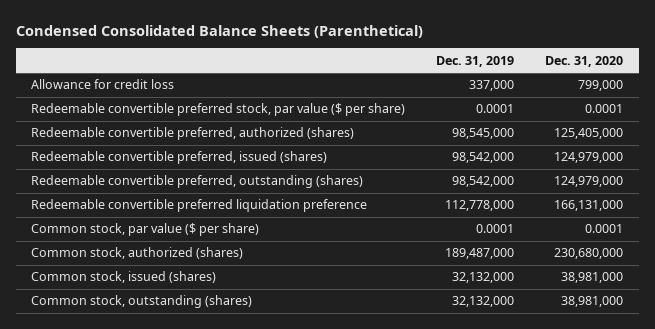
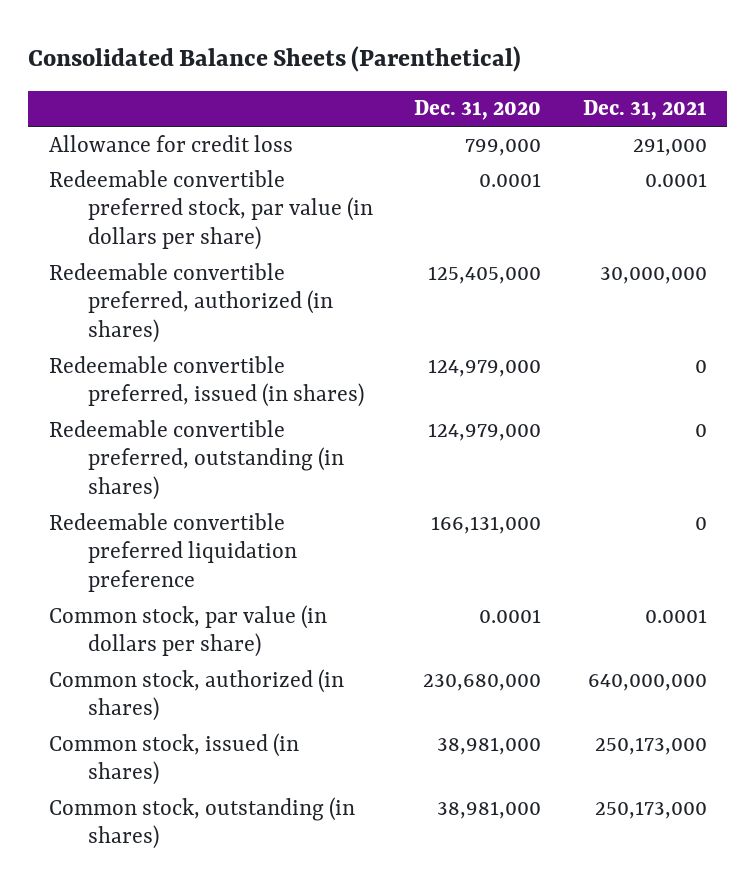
[15,24,423,38] Condensed Consolidated Balance Sheets (Parenthetical) -> [28,46,522,73] Consolidated Balance Sheets (Parenthetical)
[436,55,515,67] Dec. 31, 2019 -> none
none -> [582,100,707,121] Dec. 31, 2021
[31,103,406,117] Redeemable convertible preferred stock, par value ($ per share) -> [48,169,373,251] Redeemable convertible preferred stock, par value (in dollars per share)
[31,127,355,141] Redeemable convertible preferred, authorized (shares) -> [48,262,333,344] Redeemable convertible preferred, authorized (in shares)
[31,151,328,165] Redeemable convertible preferred, issued (shares) -> [48,355,364,408] Redeemable convertible preferred, issued (in shares)
[31,175,364,189] Redeemable convertible preferred, outstanding (shares) -> [48,419,344,501] Redeemable convertible preferred, outstanding (in shares)
[31,223,260,237] Common stock, par value ($ per share) -> [48,604,327,658] Common stock, par value (in dollars per share)
[31,247,244,260] Common stock, authorized (shares) -> [48,668,344,722] Common stock, authorized (in shares)
[31,271,217,284] Common stock, issued (shares) -> [48,732,299,786] Common stock, issued (in shares)
[31,295,253,309] Common stock, outstanding (shares) -> [48,796,355,850] Common stock, outstanding (in shares)

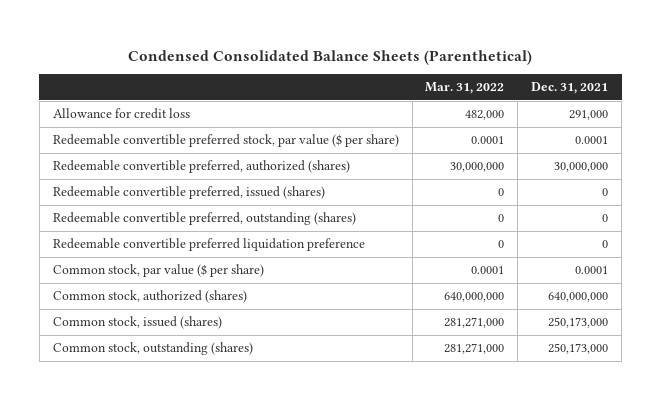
[28,46,522,73] Consolidated Balance Sheets (Parenthetical) -> [128,49,533,65] Condensed Consolidated Balance Sheets (Parenthetical)
[414,100,542,121] Dec. 31, 2020 -> none
none -> [425,82,505,95] Mar. 31, 2022
[48,169,373,251] Redeemable convertible preferred stock, par value (in dollars per share) -> [52,134,399,148] Redeemable convertible preferred stock, par value ($ per share)
[48,262,333,344] Redeemable convertible preferred, authorized (in shares) -> [52,160,350,174] Redeemable convertible preferred, authorized (shares)
[48,355,364,408] Redeemable convertible preferred, issued (in shares) -> [52,186,325,200] Redeemable convertible preferred, issued (shares)
[48,419,344,501] Redeemable convertible preferred, outstanding (in shares) -> [52,212,356,226] Redeemable convertible preferred, outstanding (shares)
[48,604,327,658] Common stock, par value (in dollars per share) -> [52,264,264,278] Common stock, par value ($ per share)
[48,668,344,722] Common stock, authorized (in shares) -> [52,290,247,304] Common stock, authorized (shares)
[48,732,299,786] Common stock, issued (in shares) -> [52,316,222,330] Common stock, issued (shares)
[48,796,355,850] Common stock, outstanding (in shares) -> [52,342,253,356] Common stock, outstanding (shares)

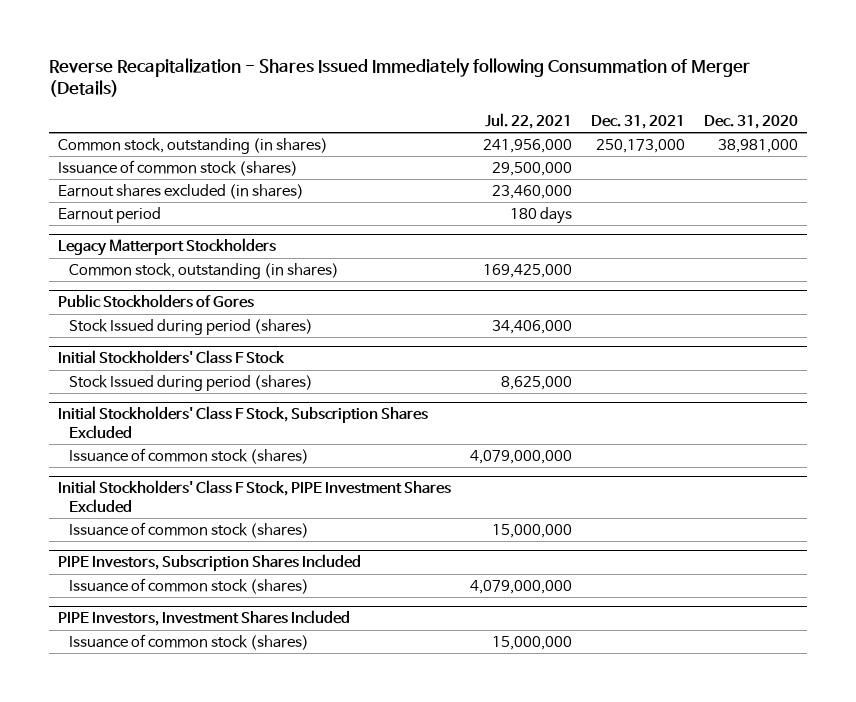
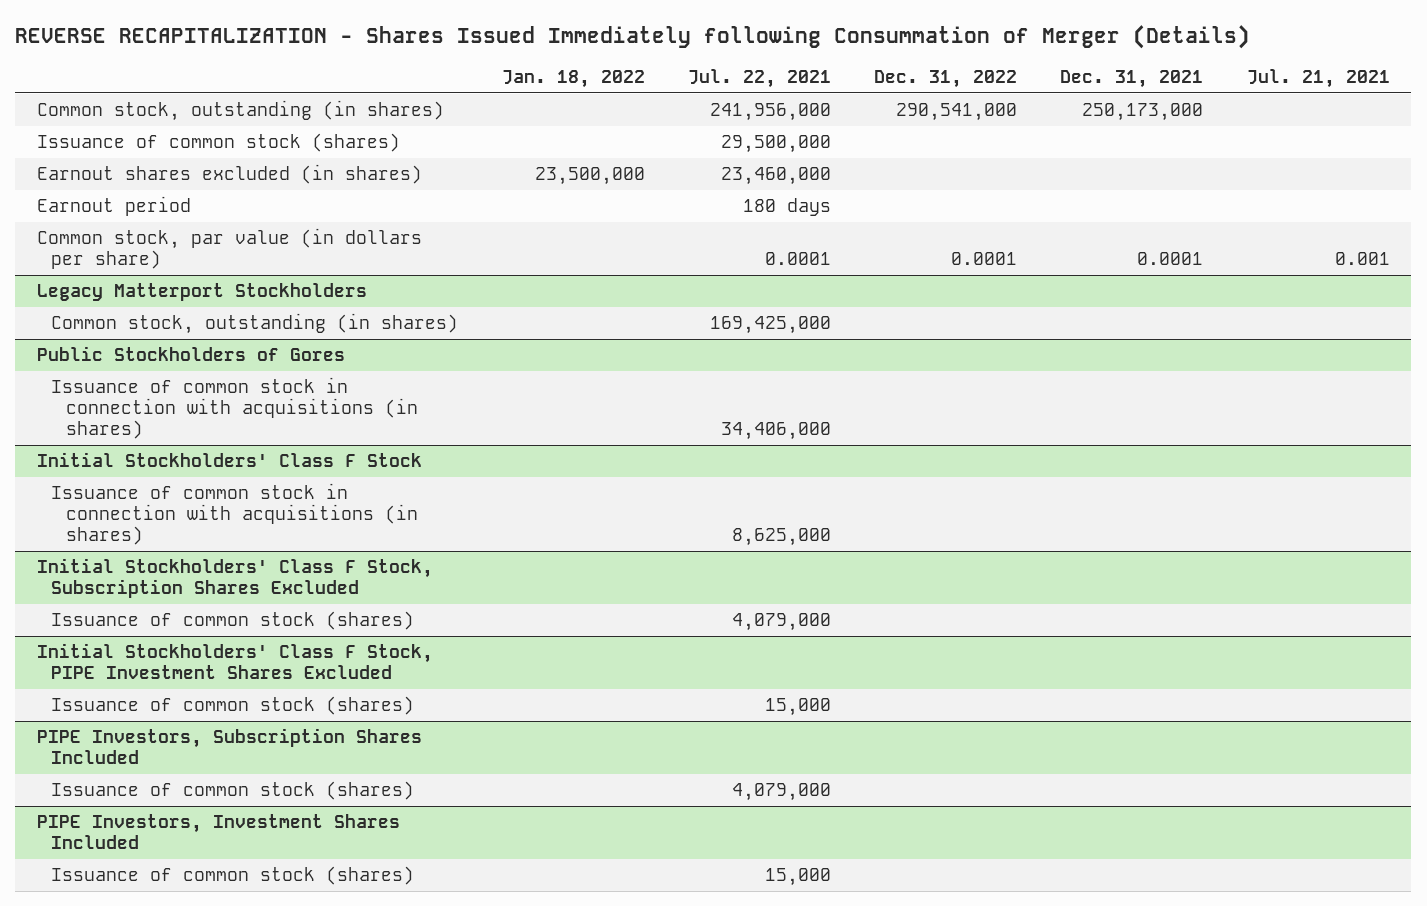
[49,57,751,98] Reverse Recapitalization - Shares Issued Immediately following Consummation of Merger (Details) -> [15,24,1251,49] REVERSE RECAPITALIZATION - Shares Issued Immediately following Consummation of Merger (Details)
[703,114,798,129] Dec. 31, 2020 -> none
none -> [501,70,645,89] Jan. 18, 2022
none -> [874,70,1018,89] Dec. 31, 2022
none -> [1246,69,1390,89] Jul. 21, 2021
none -> [37,228,423,270] Common stock, par value (in dollars per share)
[69,318,314,335] Stock Issued during period (shares) -> [51,377,418,440] Issuance of common stock in connection with acquisitions (in shares)
[69,374,314,391] Stock Issued during period (shares) -> [51,483,418,546] Issuance of common stock in connection with acquisitions (in shares)
[470,449,573,464] 4,079,000,000 -> [731,613,831,632] 4,079,000
[492,523,573,538] 15,000,000 -> [764,698,831,717] 15,000
[470,579,573,594] 4,079,000,000 -> [731,783,831,802] 4,079,000
[492,635,573,650] 15,000,000 -> [764,868,831,887] 15,000

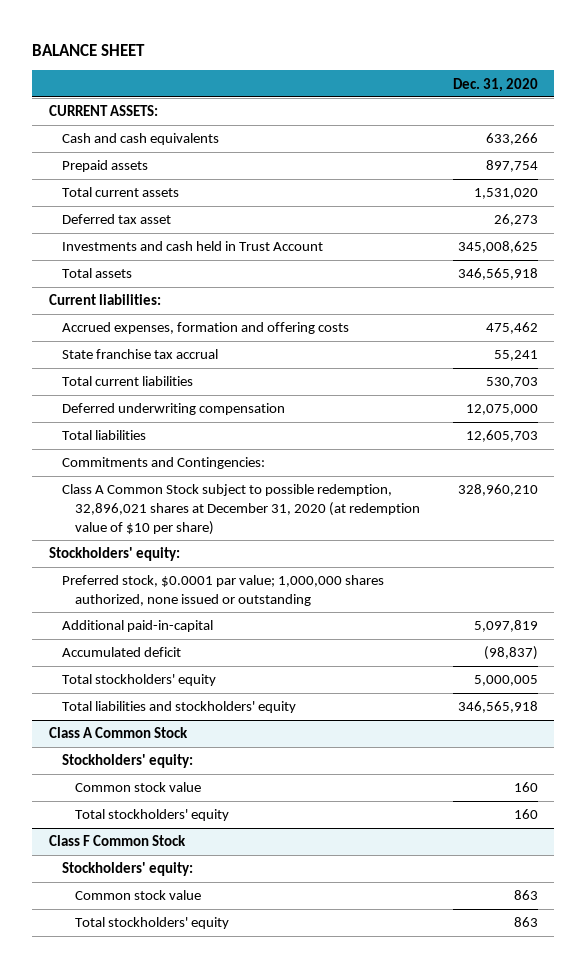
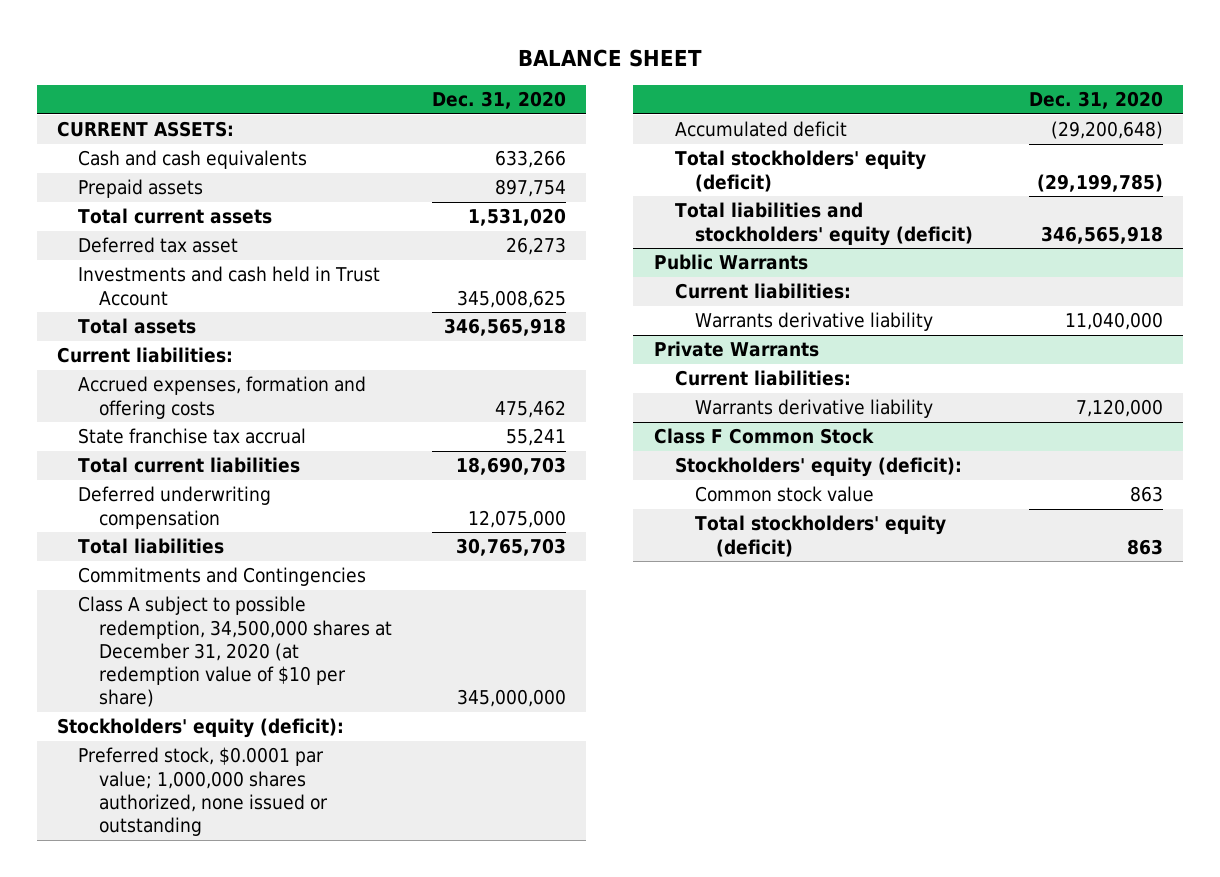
[485,377,538,389] 530,703 -> [456,457,567,476] 18,690,703
[465,430,538,443] 12,605,703 -> [456,538,567,557] 30,765,703
[61,457,265,470] Commitments and Contingencies: -> [78,567,367,587] Commitments and Contingencies
[61,484,420,535] Class A Common Stock subject to possible redemption, 32,896,021 shares at December 31, 2020 (at redemption value of $10 per share) -> [78,596,393,708] Class A subject to possible redemption, 34,500,000 shares at December 31, 2020 (at redemption value of $10 per share)
[457,484,538,497] 328,960,210 -> [457,689,567,708] 345,000,000
[48,547,180,562] Stockholders' equity: -> [57,718,345,739] Stockholders' equity (deficit):
[61,620,213,633] Additional paid-in-capital -> none
[48,727,188,739] Class A Common Stock -> none
[61,754,193,769] Stockholders' equity: -> none
[74,782,201,793] Common stock value -> none
[74,809,229,822] Total stockholders' equity -> none
[483,646,538,661] (98,837) -> [1050,121,1163,140] (29,200,648)
[61,674,216,687] Total stockholders' equity -> [674,150,926,192] Total stockholders' equity (deficit)
[473,675,538,687] 5,000,005 -> [1036,173,1163,192] (29,199,785)
[61,701,296,714] Total liabilities and stockholders' equity -> [674,202,974,246] Total liabilities and stockholders' equity (deficit)
none -> [653,254,808,271] Public Warrants
none -> [674,283,851,300] Current liabilities:
none -> [695,312,934,332] Warrants derivative liability
none -> [653,341,819,358] Private Warrants
none -> [674,370,851,387] Current liabilities:
none -> [695,399,934,419] Warrants derivative liability
[61,862,193,877] Stockholders' equity: -> [674,457,962,478] Stockholders' equity (deficit):
[74,917,229,930] Total stockholders' equity -> [695,515,947,557] Total stockholders' equity (deficit)

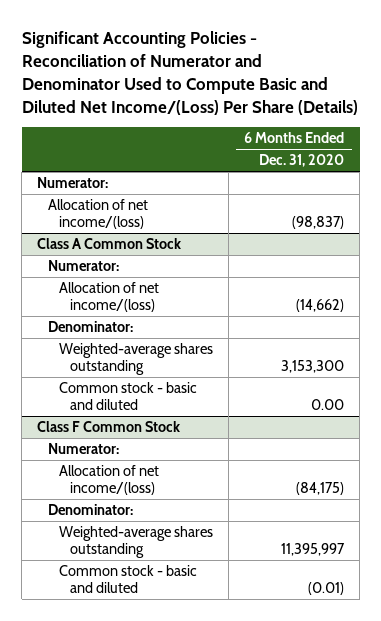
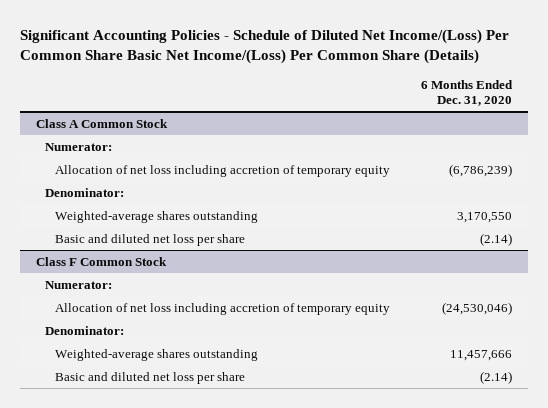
[21,31,358,115] Significant Accounting Policies - Reconciliation of Numerator and Denominator Used to Compute Basic and Diluted Net Income/(Loss) Per Share (Details) -> [19,29,509,65] Significant Accounting Policies - Schedule of Diluted Net Income/(Loss) Per Common Share Basic Net Income/(Loss) Per Common Share (Details)
[37,177,109,189] Numerator: -> none
[48,199,149,230] Allocation of net income/(loss) -> none
[58,282,159,313] Allocation of net income/(loss) -> none
none -> [54,164,390,177] Allocation of net loss including accretion of temporary equity
[281,360,345,374] 3,153,300 -> [457,211,513,223] 3,170,550
[58,382,197,411] Common stock - basic and diluted -> [54,233,245,246] Basic and diluted net loss per share
[311,399,345,411] 0.00 -> [480,232,513,246] (2.14)
[58,465,159,496] Allocation of net income/(loss) -> none
none -> [54,302,390,315] Allocation of net loss including accretion of temporary equity
[281,543,346,557] 11,395,997 -> [450,349,513,361] 11,457,666
[58,565,197,594] Common stock - basic and diluted -> [54,371,245,384] Basic and diluted net loss per share
[308,582,345,596] (0.01) -> [480,370,513,384] (2.14)

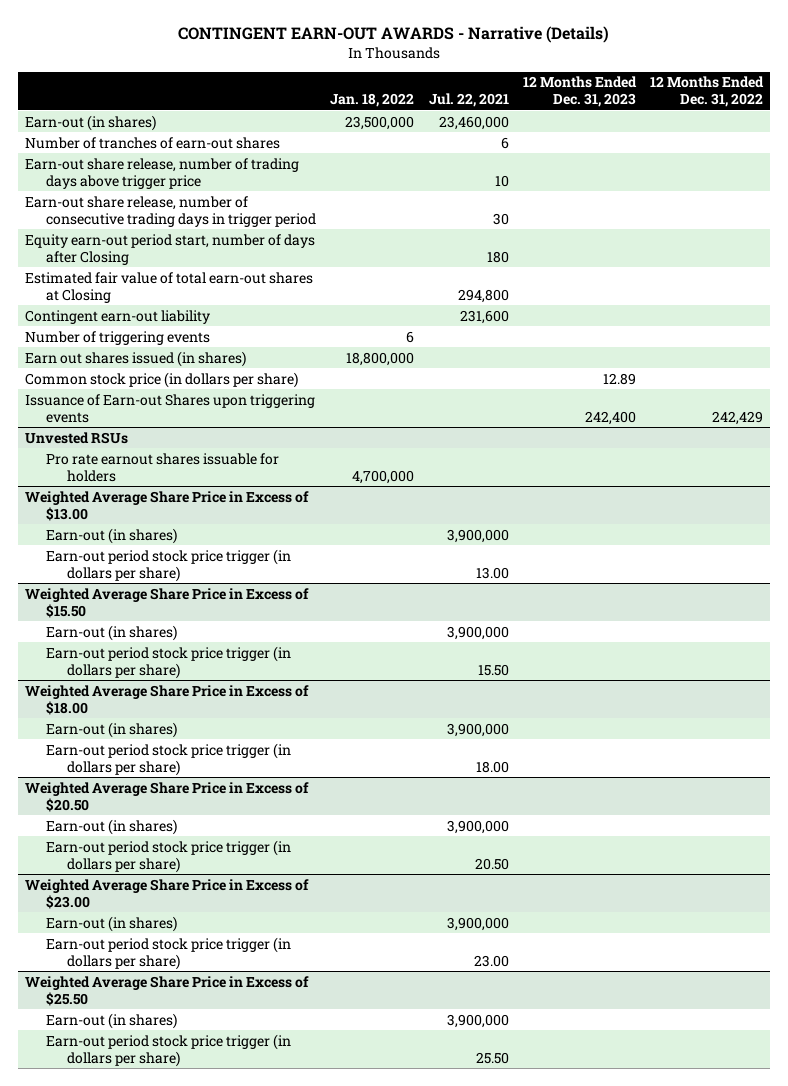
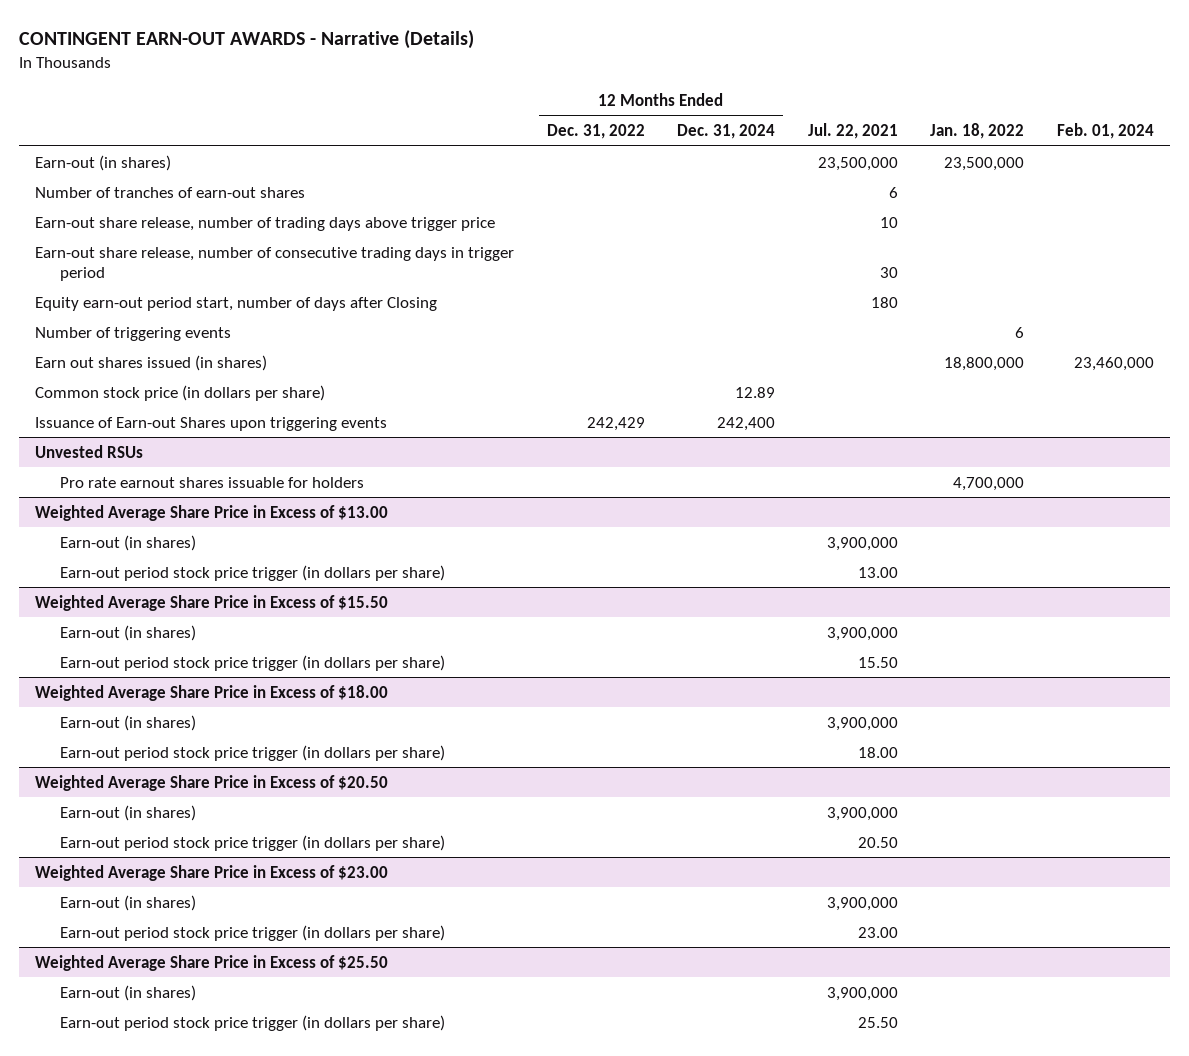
[522,76,637,108] 12 Months Ended Dec. 31, 2023 -> none
none -> [677,124,776,140] Dec. 31, 2024
none -> [1056,123,1154,140] Feb. 01, 2024
[438,115,509,130] 23,460,000 -> [817,156,898,171] 23,500,000
[25,271,314,303] Estimated fair value of total earn-out shares at Closing -> none
[25,309,211,324] Contingent earn-out liability -> none

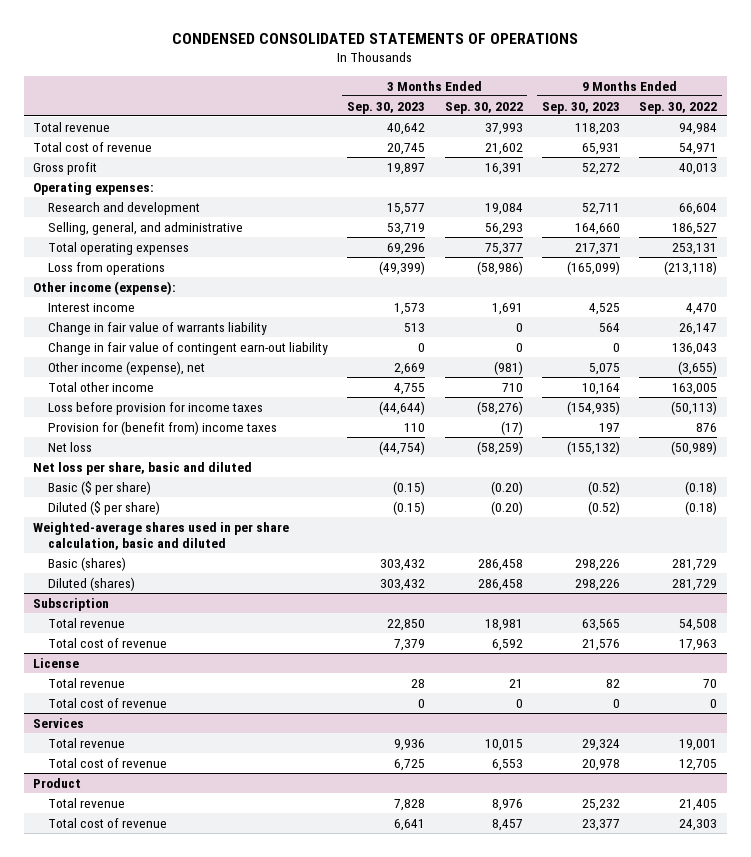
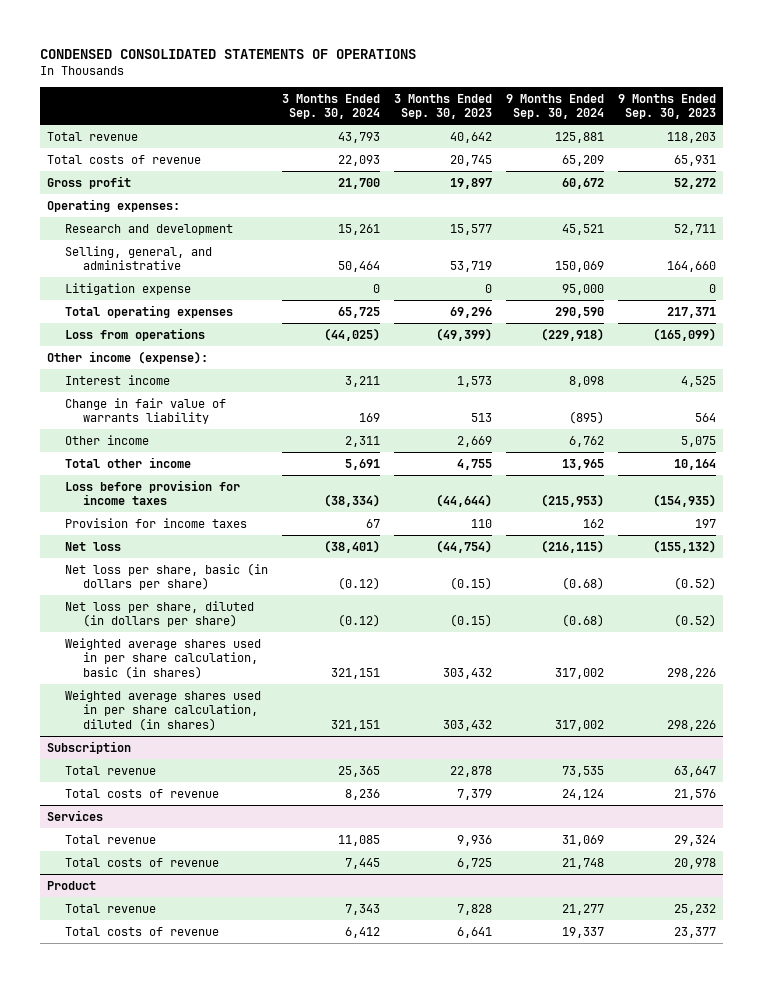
[444,101,523,114] Sep. 30, 2022 -> none
[639,101,718,114] Sep. 30, 2022 -> none
none -> [281,93,380,120] 3 Months Ended Sep. 30, 2024
none -> [505,93,604,120] 9 Months Ended Sep. 30, 2024
[33,141,153,152] Total cost of revenue -> [47,154,202,164] Total costs of revenue
none -> [64,282,191,295] Litigation expense
[47,341,328,355] Change in fair value of contingent earn-out liability -> none
[47,360,205,375] Other income (expense), net -> [64,434,149,445] Other income
[47,420,277,435] Provision for (benefit from) income taxes -> [64,517,247,528] Provision for income taxes
[33,461,253,475] Net loss per share, basic and diluted -> none
[33,521,290,550] Weighted-average shares used in per share calculation, basic and diluted -> none
[47,480,151,495] Basic ($ per share) -> [64,562,268,591] Net loss per share, basic (in dollars per share)
[47,500,160,515] Diluted ($ per share) -> [64,600,254,628] Net loss per share, diluted (in dollars per share)
[47,556,126,571] Basic (shares) -> [64,637,261,679] Weighted average shares used in per share calculation, basic (in shares)
[47,576,135,591] Diluted (shares) -> [64,689,261,731] Weighted average shares used in per share calculation, diluted (in shares)
[33,657,80,668] License -> none
[47,677,125,688] Total revenue -> none
[47,697,167,708] Total cost of revenue -> none
[387,618,426,631] 22,850 -> [449,765,492,777] 22,878
[581,618,620,631] 63,565 -> [674,765,717,777] 63,647
[47,637,167,648] Total cost of revenue -> [64,788,219,798] Total costs of revenue
[47,757,167,768] Total cost of revenue -> [64,857,219,867] Total costs of revenue
[47,817,167,828] Total cost of revenue -> [64,926,219,936] Total costs of revenue

